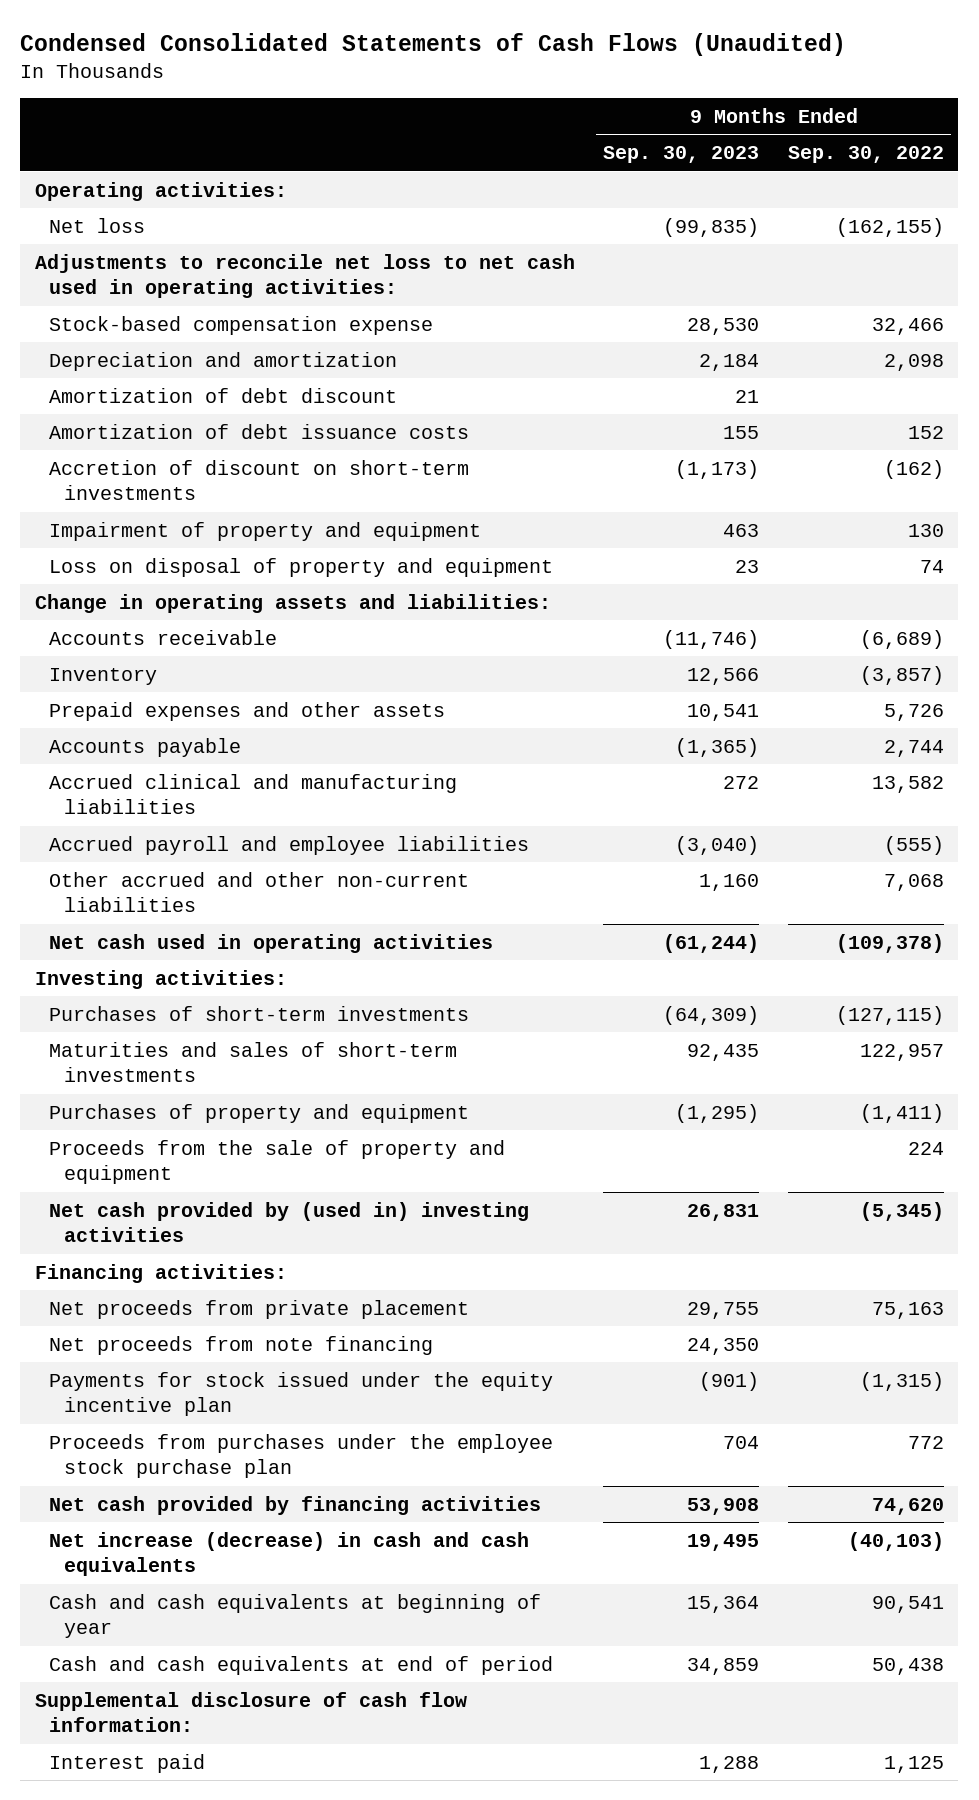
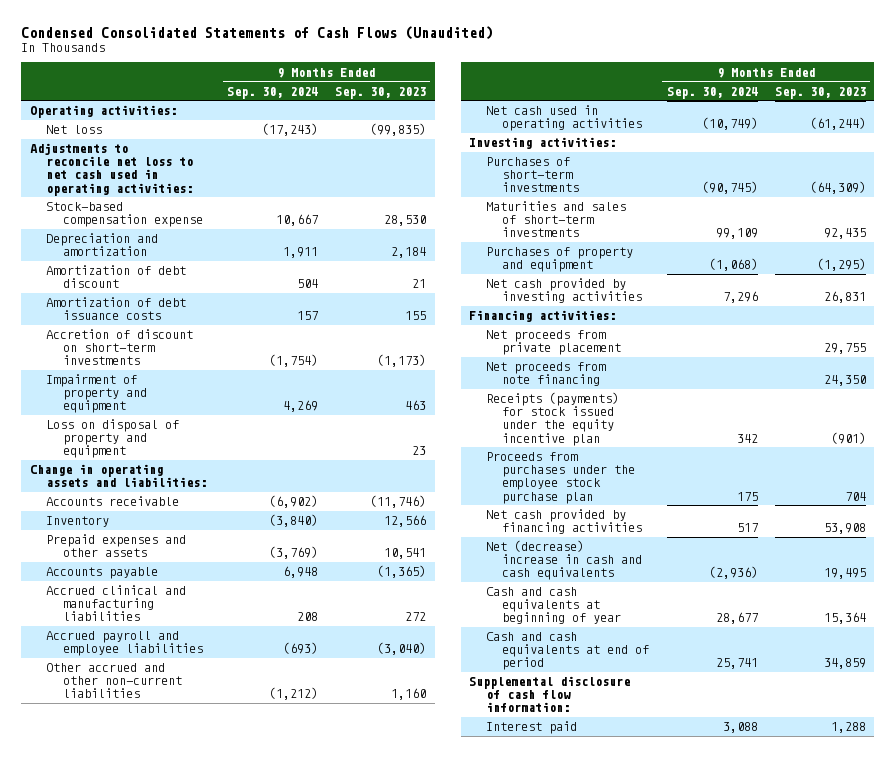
[787,146,944,164] Sep. 30, 2022 -> none
none -> [226,86,318,99] Sep. 30, 2024
[49,1139,506,1184] Proceeds from the sale of property and equipment -> none
[49,1201,530,1242] Net cash provided by (used in) investing activities -> [485,278,643,304] Net cash provided by investing activities
[49,1371,554,1416] Payments for stock issued under the equity incentive plan -> [485,392,619,446] Receipts (payments) for stock issued under the equity incentive plan
[49,1531,530,1576] Net increase (decrease) in cash and cash equivalents -> [485,540,643,581] Net (decrease) increase in cash and cash equivalents

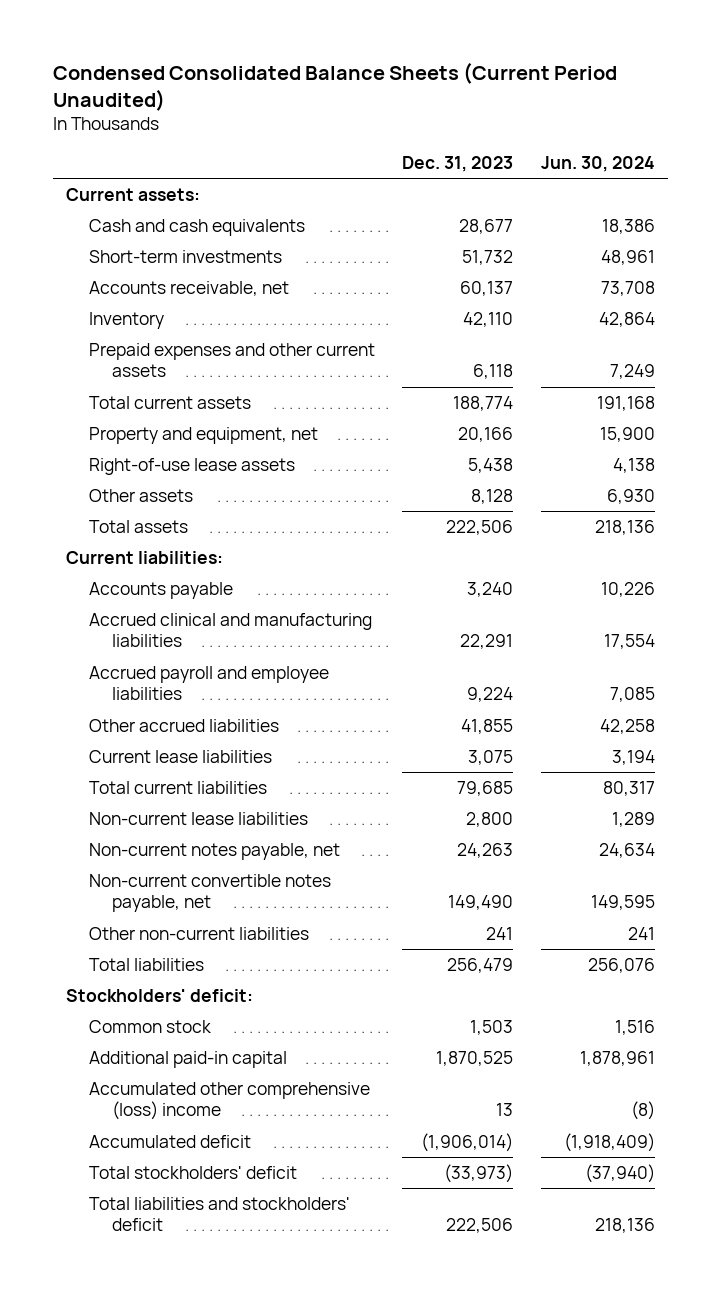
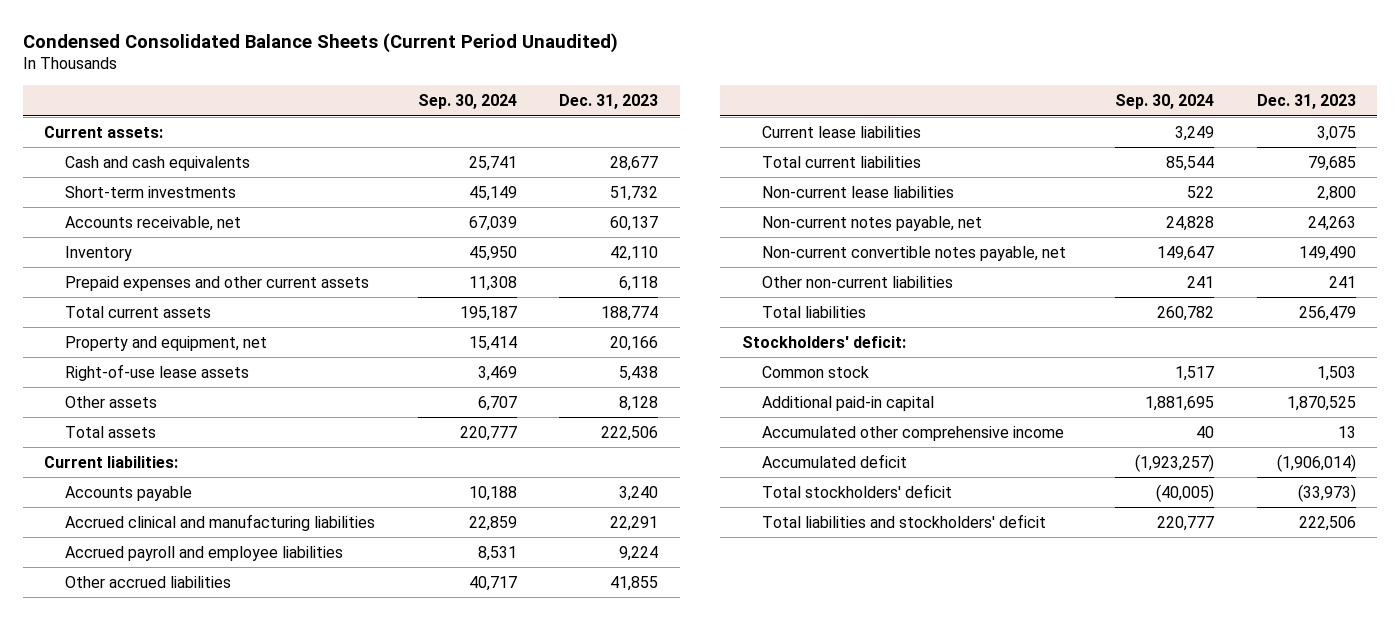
[540,156,655,173] Jun. 30, 2024 -> none
none -> [417,94,517,110] Sep. 30, 2024
[89,1081,371,1121] Accumulated other comprehensive (loss) income -> [762,425,1065,441] Accumulated other comprehensive income

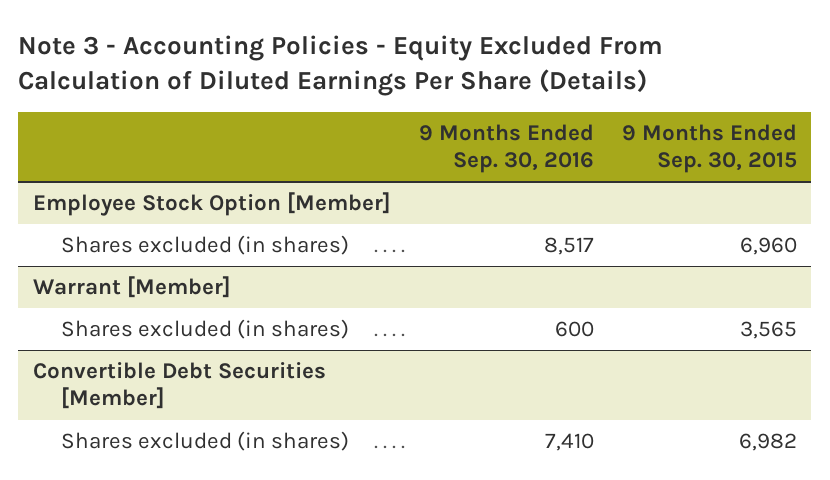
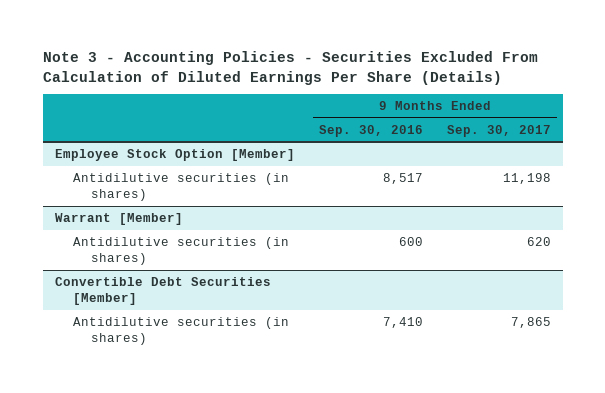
[18,34,664,96] Note 3 - Accounting Policies - Equity Excluded From Calculation of Diluted Earnings Per Share (Details) -> [42,51,538,85] Note 3 - Accounting Policies - Securities Excluded From Calculation of Diluted Earnings Per Share (Details)
[622,123,798,173] 9 Months Ended Sep. 30, 2015 -> none
none -> [446,124,551,137] Sep. 30, 2017
[60,235,349,256] Shares excluded (in shares) -> [73,172,290,201] Antidilutive securities (in shares)
[60,319,349,340] Shares excluded (in shares) -> [73,236,290,265] Antidilutive securities (in shares)
[60,431,349,452] Shares excluded (in shares) -> [73,316,290,345] Antidilutive securities (in shares)

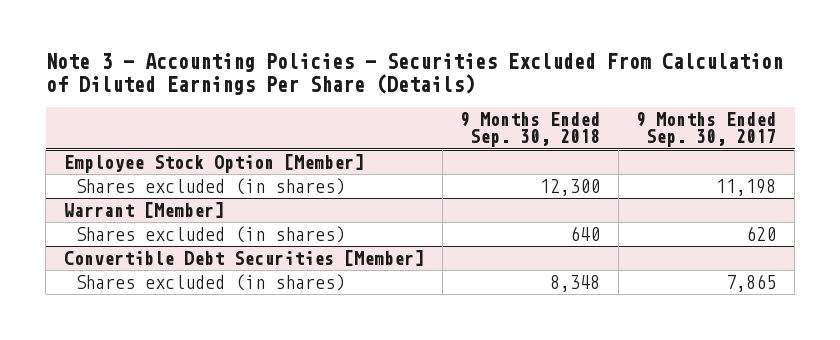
[318,124,423,137] Sep. 30, 2016 -> none
none -> [460,111,601,148] 9 Months Ended Sep. 30, 2018
[73,172,290,201] Antidilutive securities (in shares) -> [74,177,345,195] Shares excluded (in shares)
[73,236,290,265] Antidilutive securities (in shares) -> [74,225,345,243] Shares excluded (in shares)
[73,316,290,345] Antidilutive securities (in shares) -> [74,273,345,291] Shares excluded (in shares)

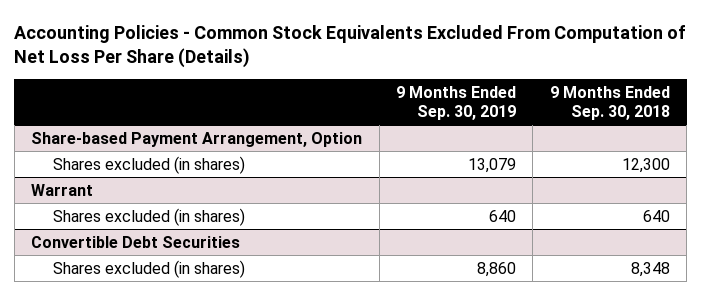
[45,52,783,95] Note 3 - Accounting Policies - Securities Excluded From Calculation of Diluted Earnings Per Share (Details) -> [14,24,687,69] Accounting Policies - Common Stock Equivalents Excluded From Computation of Net Loss Per Share (Details)
[636,111,777,148] 9 Months Ended Sep. 30, 2017 -> none
none -> [396,85,517,121] 9 Months Ended Sep. 30, 2019
[63,153,364,173] Employee Stock Option [Member] -> [31,131,363,147] Share-based Payment Arrangement, Option
[63,201,224,218] Warrant [Member] -> [31,183,94,196] Warrant
[63,249,424,266] Convertible Debt Securities [Member] -> [31,235,241,248] Convertible Debt Securities

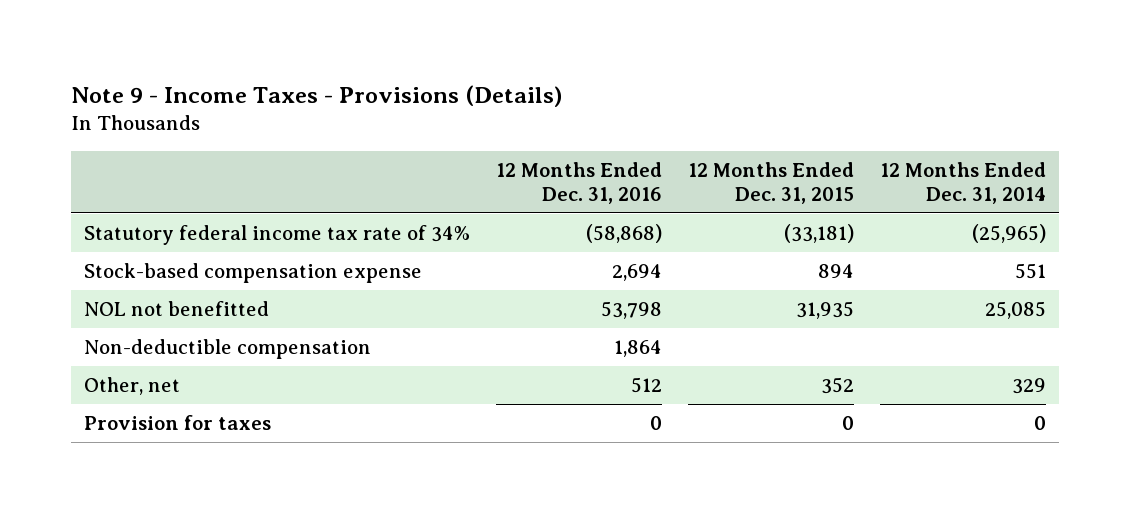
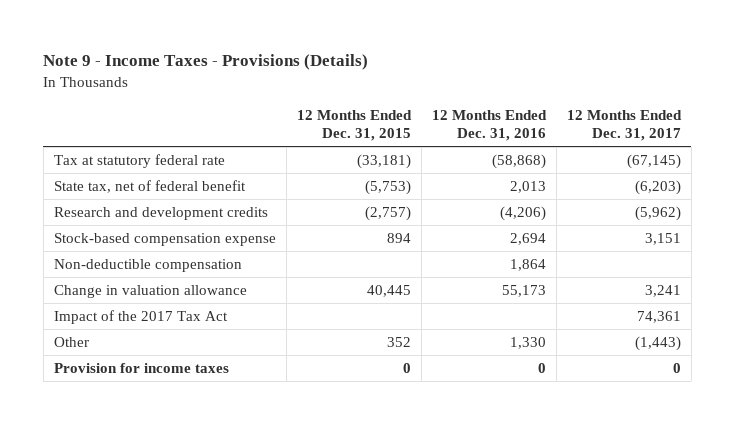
[879,162,1046,204] 12 Months Ended Dec. 31, 2014 -> none
none -> [566,109,682,141] 12 Months Ended Dec. 31, 2017
[84,225,471,246] Statutory federal income tax rate of 34% -> [53,154,225,169] Tax at statutory federal rate
none -> [53,180,246,194] State tax, net of federal benefit
none -> [53,207,268,221] Research and development credits
[84,301,270,317] NOL not benefitted -> none
none -> [53,285,247,299] Change in valuation allowance
none -> [53,310,228,325] Impact of the 2017 Tax Act
[84,377,181,396] Other, net -> [53,337,89,348] Other
[630,377,662,394] 512 -> [509,337,546,350] 1,330
[84,415,272,431] Provision for taxes -> [53,363,229,374] Provision for income taxes

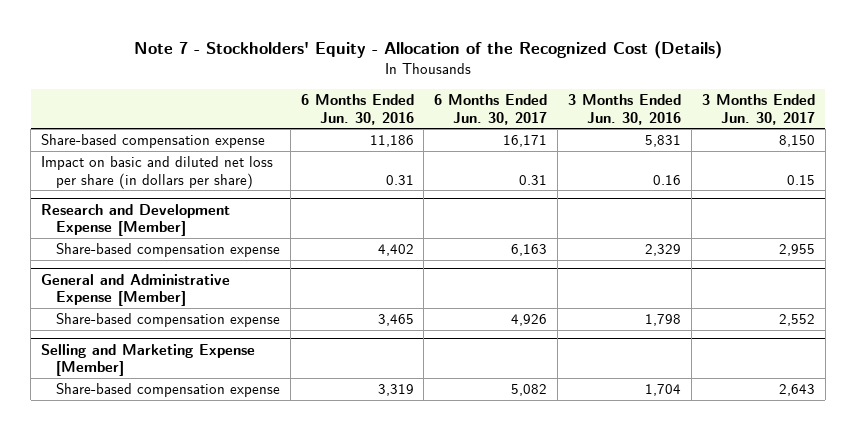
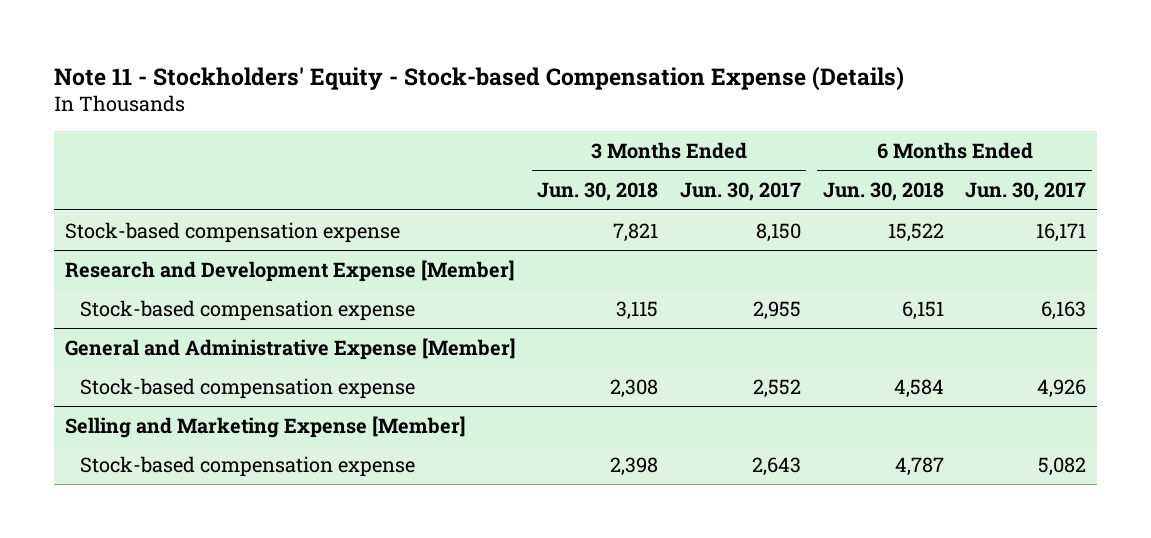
[133,40,722,59] Note 7 - Stockholders' Equity - Allocation of the Recognized Cost (Details) -> [53,65,904,91] Note 11 - Stockholders' Equity - Stock-based Compensation Expense (Details)
[300,94,414,125] 6 Months Ended Jun. 30, 2016 -> none
[568,94,682,125] 3 Months Ended Jun. 30, 2016 -> none
none -> [537,182,659,202] Jun. 30, 2018
none -> [822,182,944,202] Jun. 30, 2018
[41,156,274,189] Impact on basic and diluted net loss per share (in dollars per share) -> none
[41,134,266,149] Share-based compensation expense -> [64,221,400,243] Stock-based compensation expense
[55,243,280,258] Share-based compensation expense -> [80,299,416,321] Stock-based compensation expense
[55,313,280,328] Share-based compensation expense -> [80,377,416,399] Stock-based compensation expense
[55,383,280,398] Share-based compensation expense -> [80,455,416,477] Stock-based compensation expense

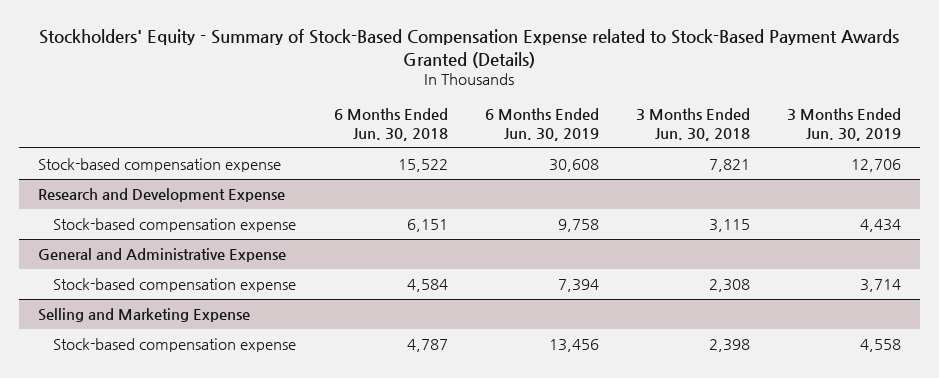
[53,65,904,91] Note 11 - Stockholders' Equity - Stock-based Compensation Expense (Details) -> [39,28,900,68] Stockholders' Equity - Summary of Stock-Based Compensation Expense related to Stock-Based Payment Awards Granted (Details)
[680,182,802,202] Jun. 30, 2017 -> none
[965,182,1087,202] Jun. 30, 2017 -> none
none -> [484,108,599,141] 6 Months Ended Jun. 30, 2019
none -> [787,108,902,141] 3 Months Ended Jun. 30, 2019
[64,259,515,282] Research and Development Expense [Member] -> [37,188,285,203] Research and Development Expense
[64,337,516,360] General and Administrative Expense [Member] -> [37,248,286,263] General and Administrative Expense
[64,415,466,438] Selling and Marketing Expense [Member] -> [37,308,250,323] Selling and Marketing Expense

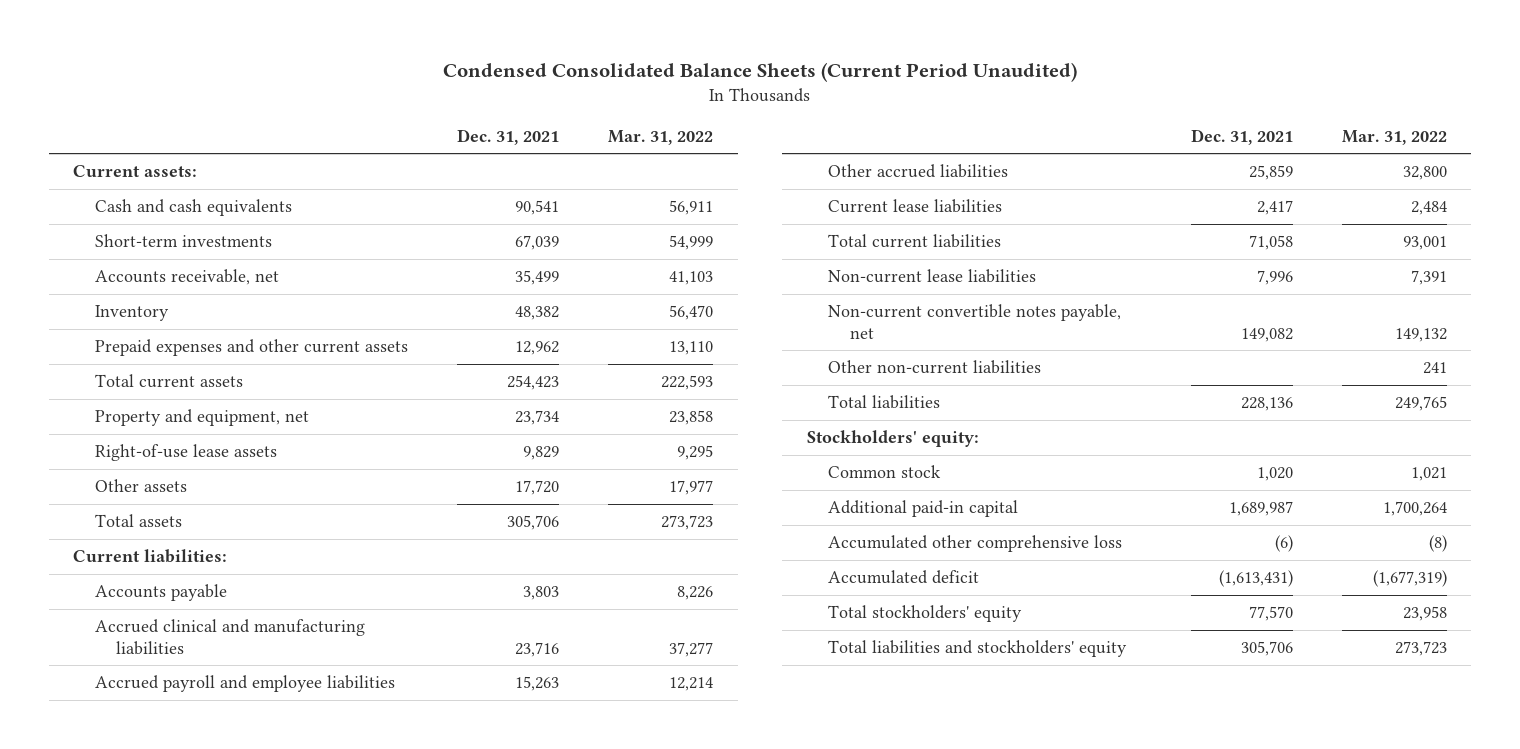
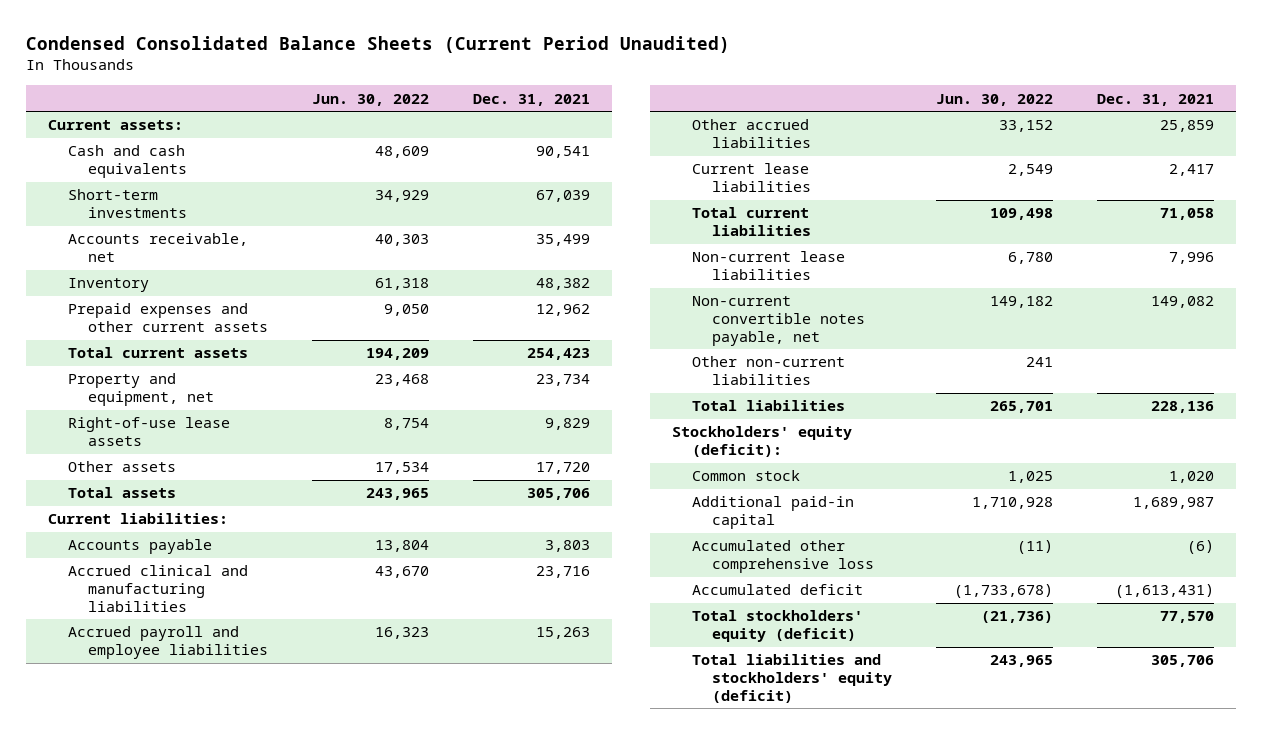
[608,129,714,145] Mar. 31, 2022 -> none
none -> [312,93,430,106] Jun. 30, 2022
[807,430,980,448] Stockholders' equity: -> [672,426,853,458] Stockholders' equity (deficit):
[828,605,1023,623] Total stockholders' equity -> [692,610,864,643] Total stockholders' equity (deficit)
[828,640,1128,658] Total liabilities and stockholders' equity -> [692,654,893,703] Total liabilities and stockholders' equity (deficit)

